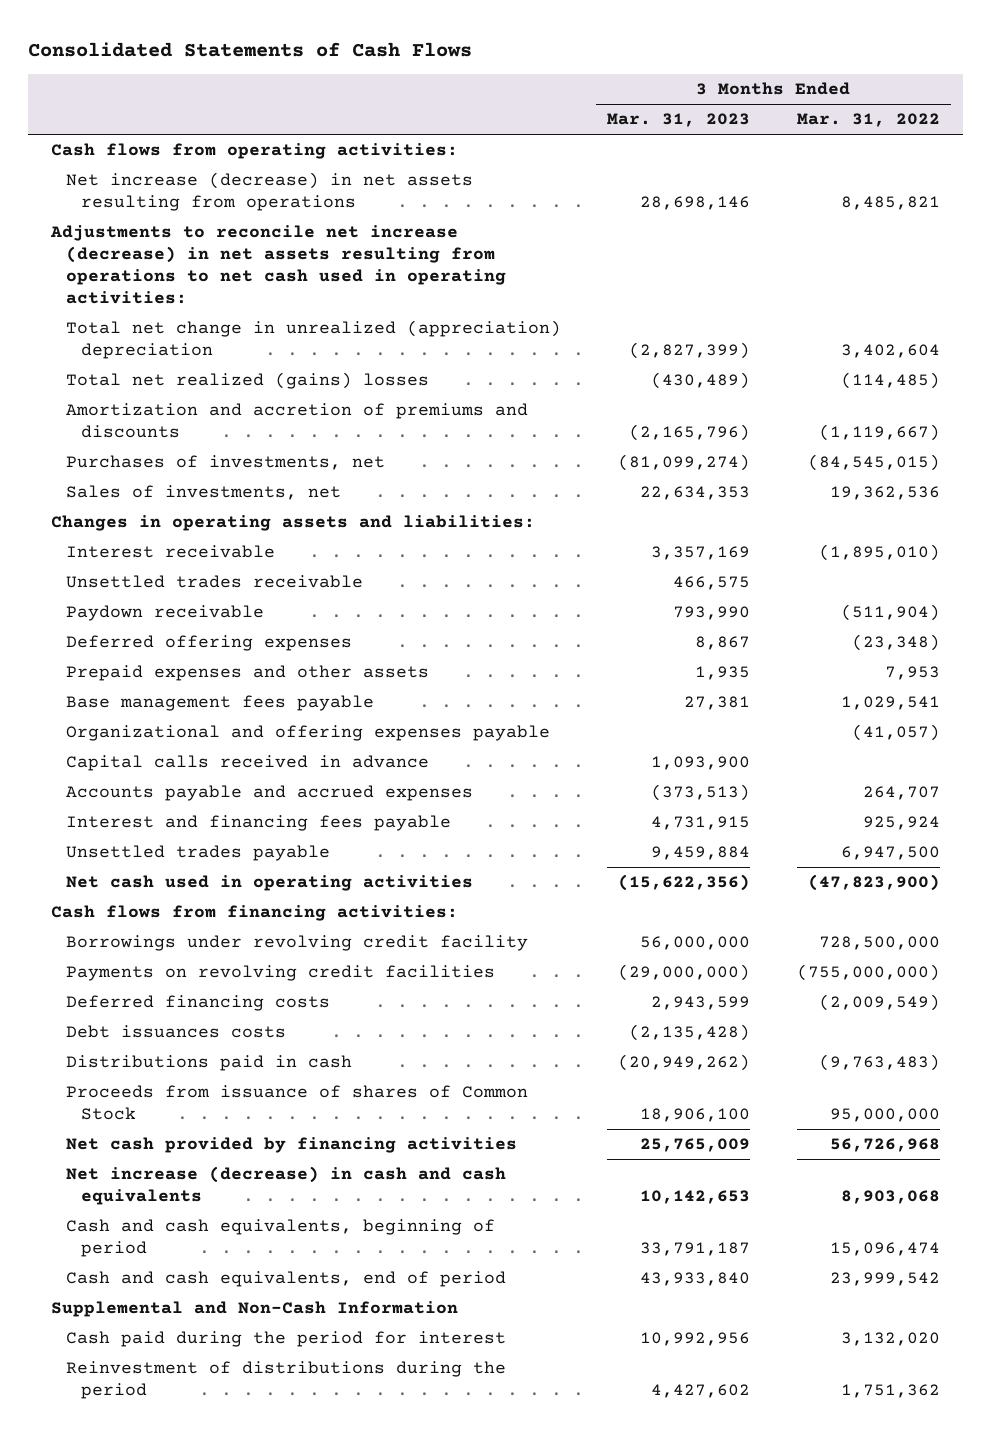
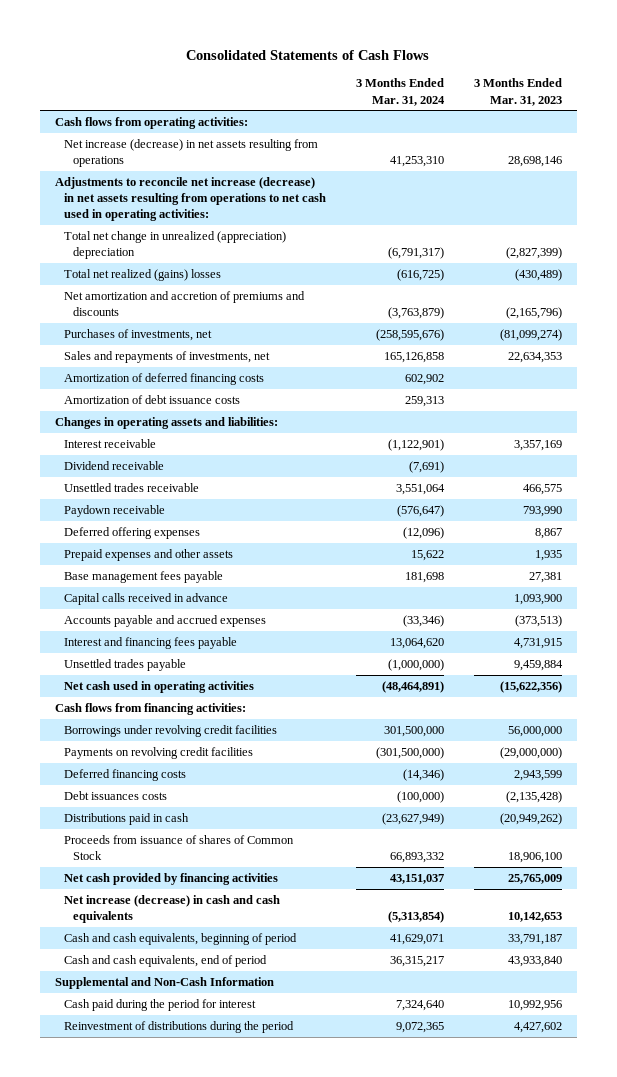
[796,113,940,128] Mar. 31, 2022 -> none
none -> [355,78,445,106] 3 Months Ended Mar. 31, 2024
[66,403,529,439] Amortization and accretion of premiums and discounts -> [64,290,306,317] Net amortization and accretion of premiums and discounts
[66,485,342,501] Sales of investments, net -> [64,350,271,363] Sales and repayments of investments, net
none -> [64,372,265,385] Amortization of deferred financing costs
none -> [64,394,241,404] Amortization of debt issuance costs
none -> [64,460,165,470] Dividend receivable
[66,725,551,742] Organizational and offering expenses payable -> none
[66,935,529,952] Borrowings under revolving credit facility -> [64,724,278,737] Borrowings under revolving credit facilities

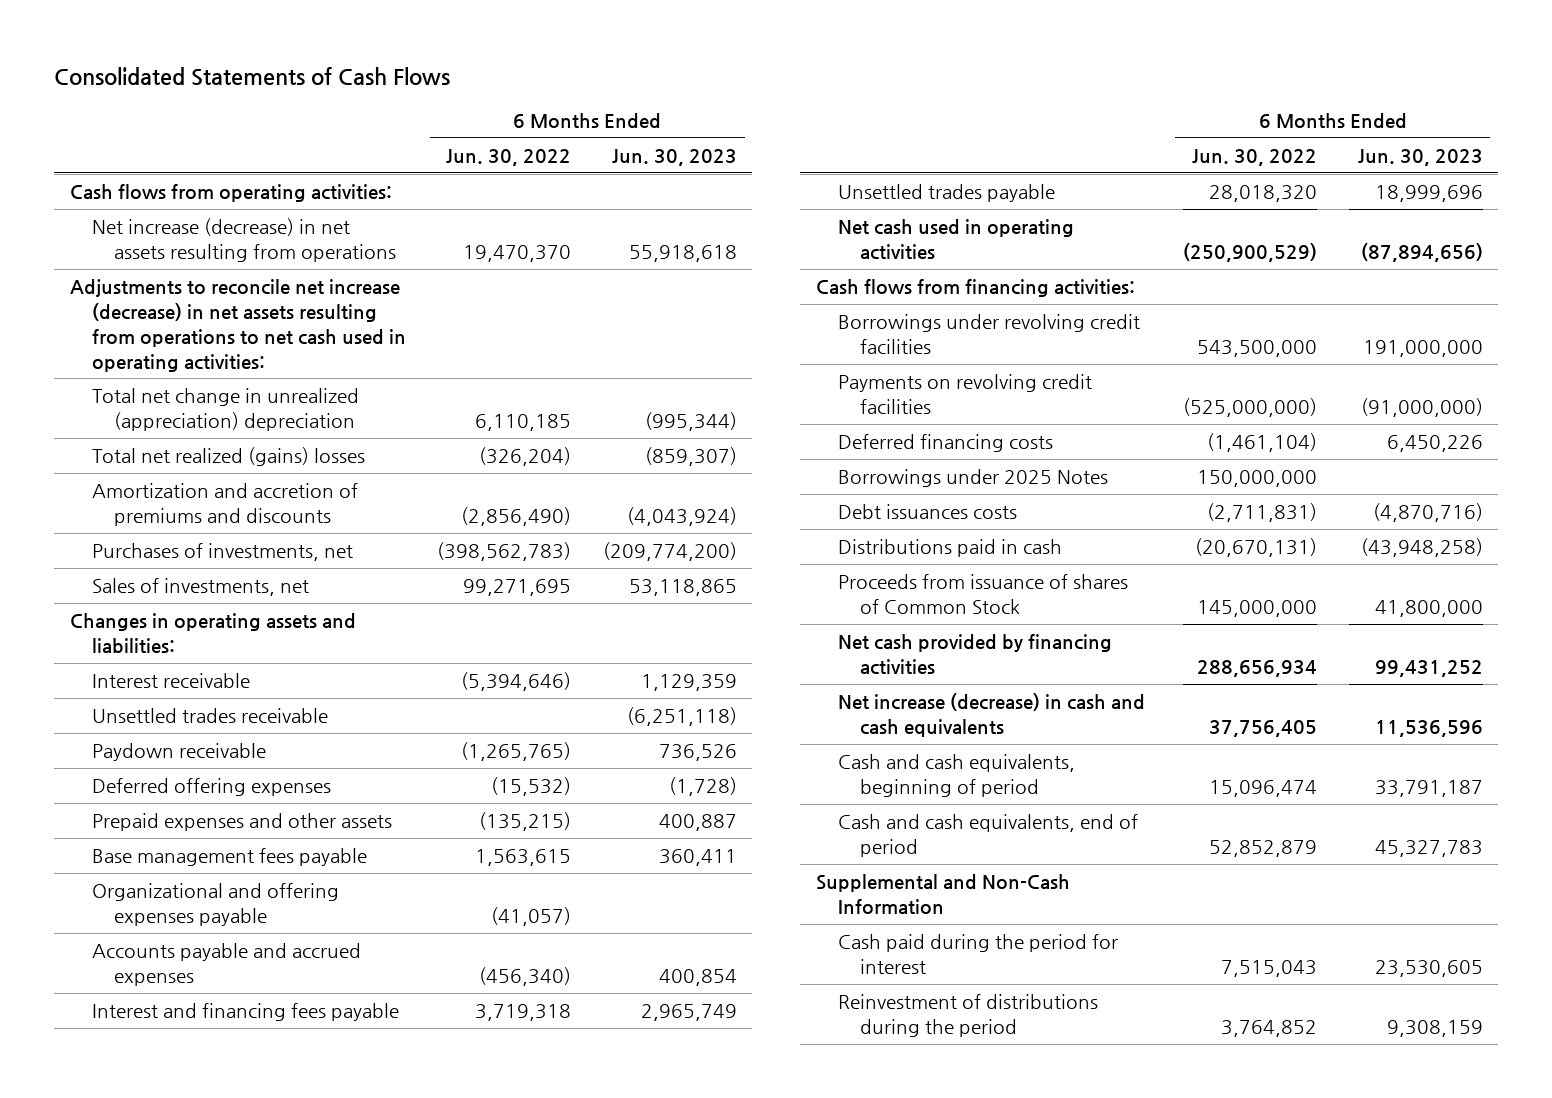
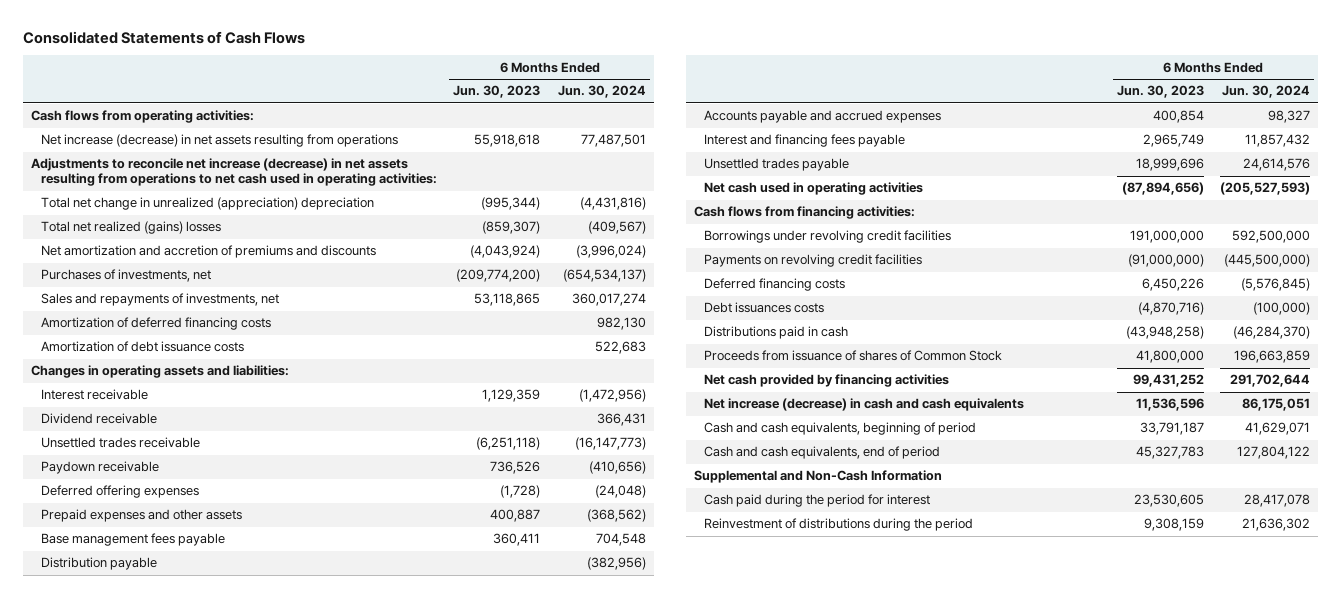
[446,149,572,167] Jun. 30, 2022 -> none
none -> [558,85,647,99] Jun. 30, 2024
[92,483,359,526] Amortization and accretion of premiums and discounts -> [40,245,376,259] Net amortization and accretion of premiums and discounts
[92,578,310,597] Sales of investments, net -> [40,293,279,307] Sales and repayments of investments, net
none -> [40,317,271,331] Amortization of deferred financing costs
none -> [40,341,244,353] Amortization of debt issuance costs
none -> [40,413,157,425] Dividend receivable
[92,883,340,926] Organizational and offering expenses payable -> none
none -> [40,557,157,571] Distribution payable
[838,469,1109,488] Borrowings under 2025 Notes -> none

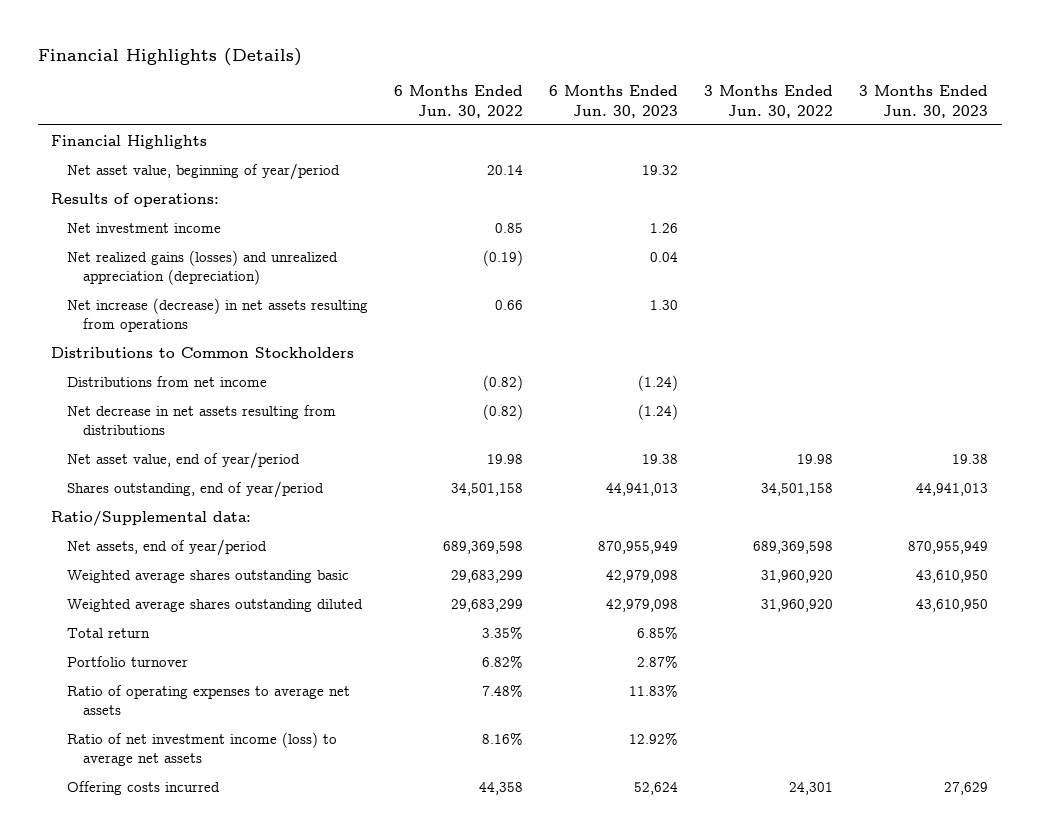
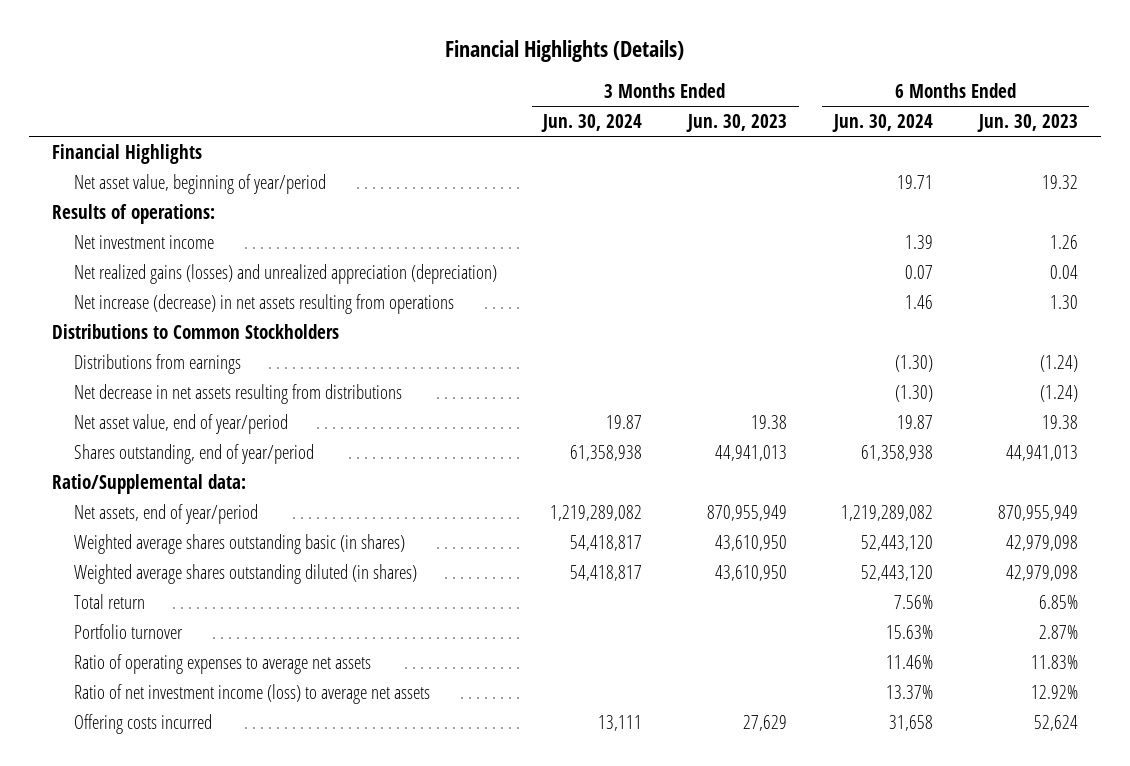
[394,85,524,118] 6 Months Ended Jun. 30, 2022 -> none
[704,85,834,118] 3 Months Ended Jun. 30, 2022 -> none
none -> [541,113,643,132] Jun. 30, 2024
none -> [831,113,933,132] Jun. 30, 2024
[66,375,267,387] Distributions from net income -> [74,353,242,374] Distributions from earnings
[66,569,349,583] Weighted average shares outstanding basic -> [74,533,406,554] Weighted average shares outstanding basic (in shares)
[66,598,363,612] Weighted average shares outstanding diluted -> [74,563,418,584] Weighted average shares outstanding diluted (in shares)

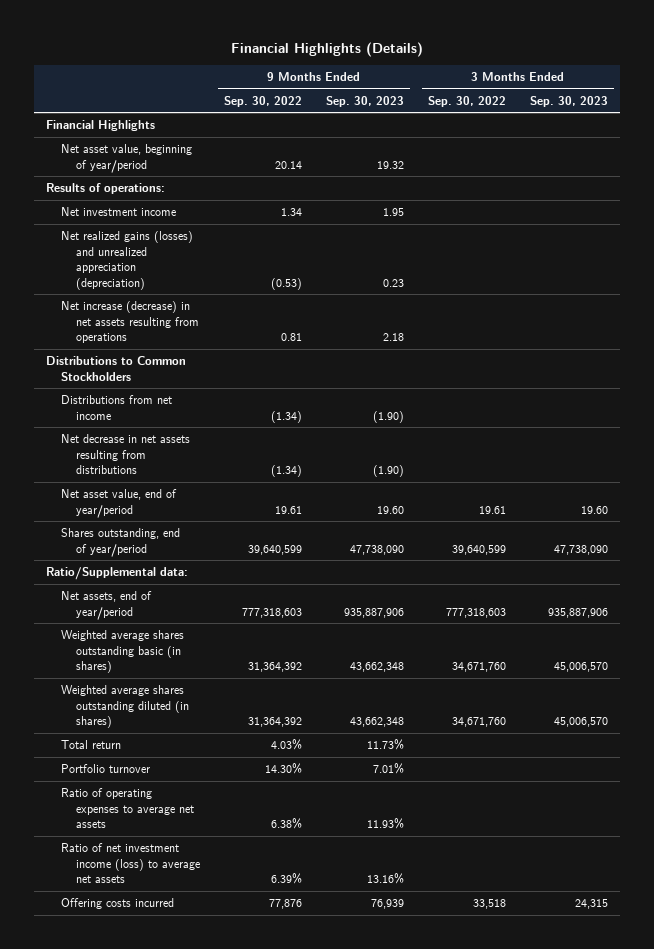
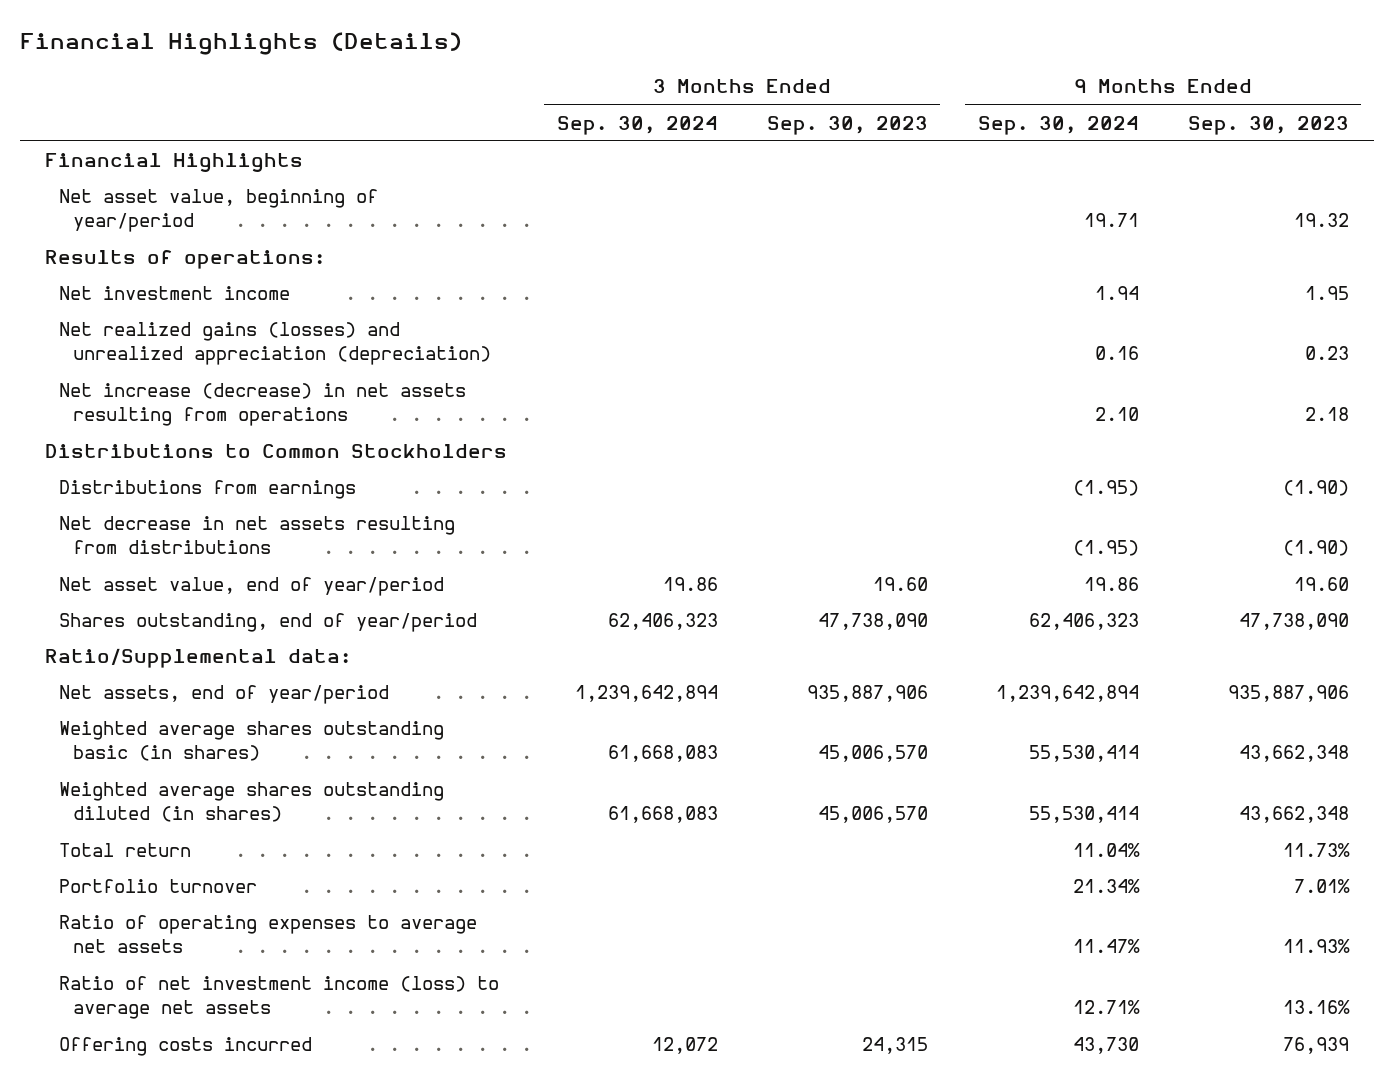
[223,95,302,107] Sep. 30, 2022 -> none
[428,95,507,107] Sep. 30, 2022 -> none
none -> [556,115,718,135] Sep. 30, 2024
none -> [977,115,1139,135] Sep. 30, 2024
[60,395,172,420] Distributions from net income -> [59,480,357,500] Distributions from earnings

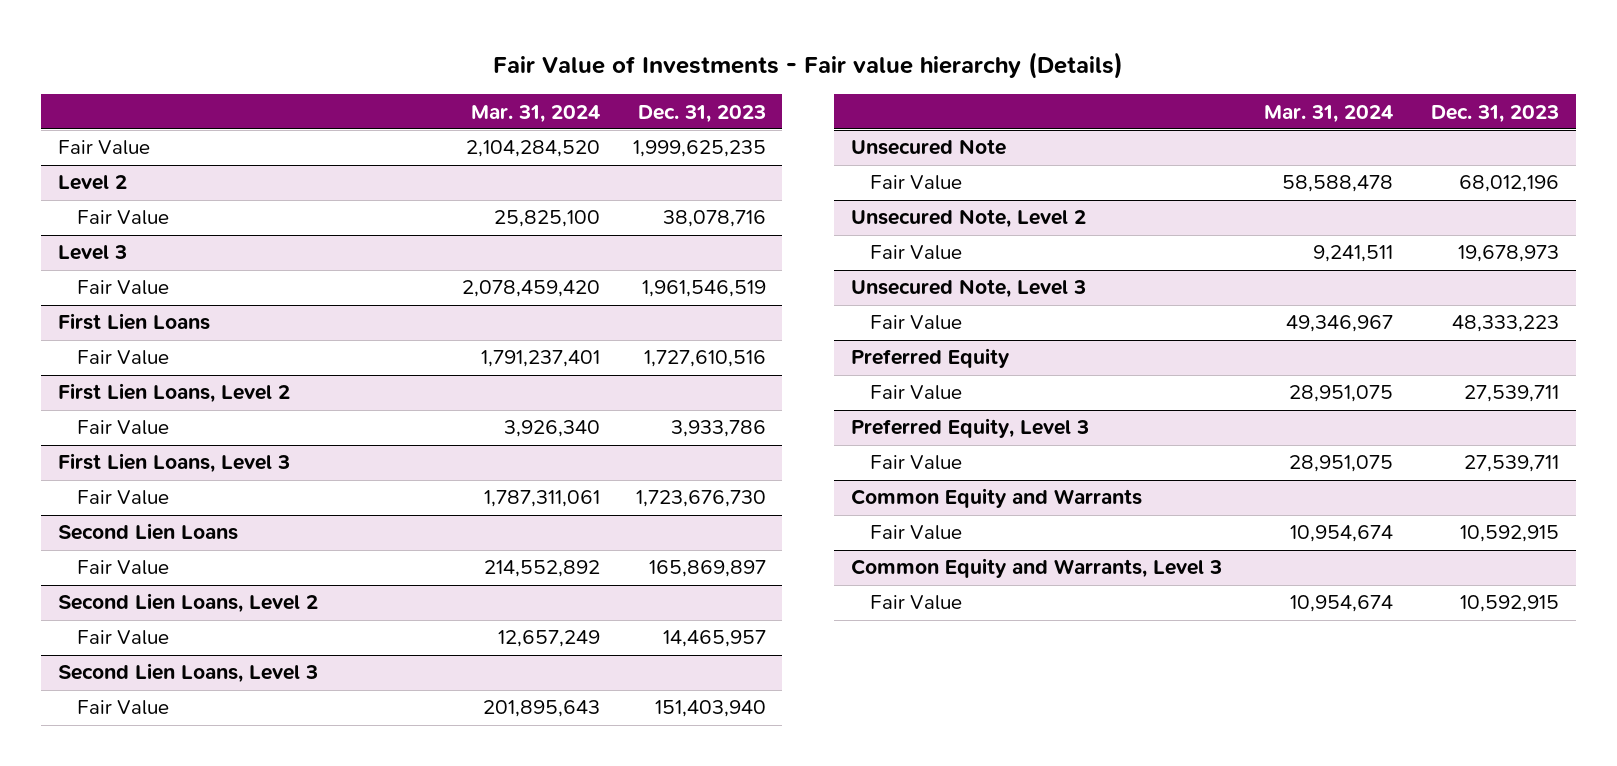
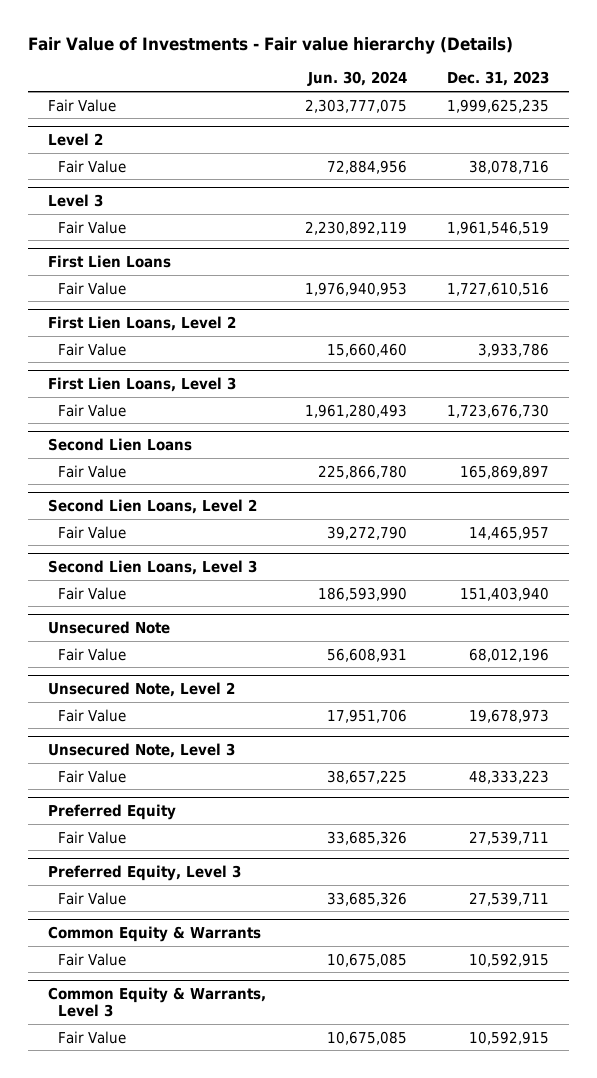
[470,104,600,123] Mar. 31, 2024 -> none
none -> [307,71,408,87] Jun. 30, 2024
[850,488,1142,509] Common Equity and Warrants -> [47,925,261,942] Common Equity & Warrants
[850,558,1222,579] Common Equity and Warrants, Level 3 -> [47,986,266,1017] Common Equity & Warrants, Level 3

